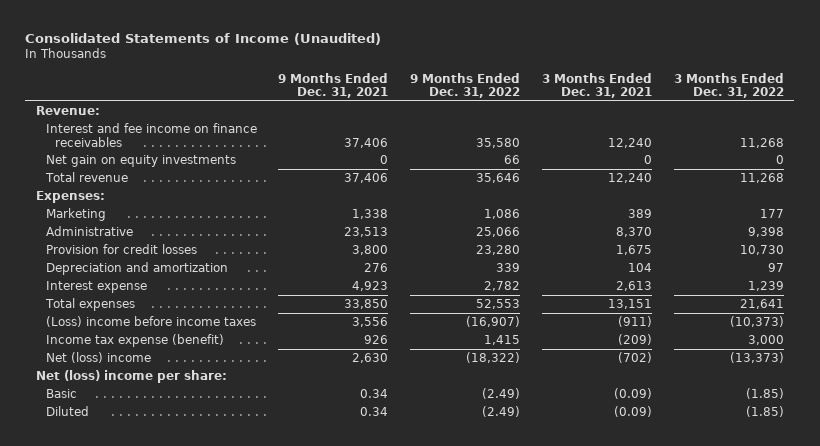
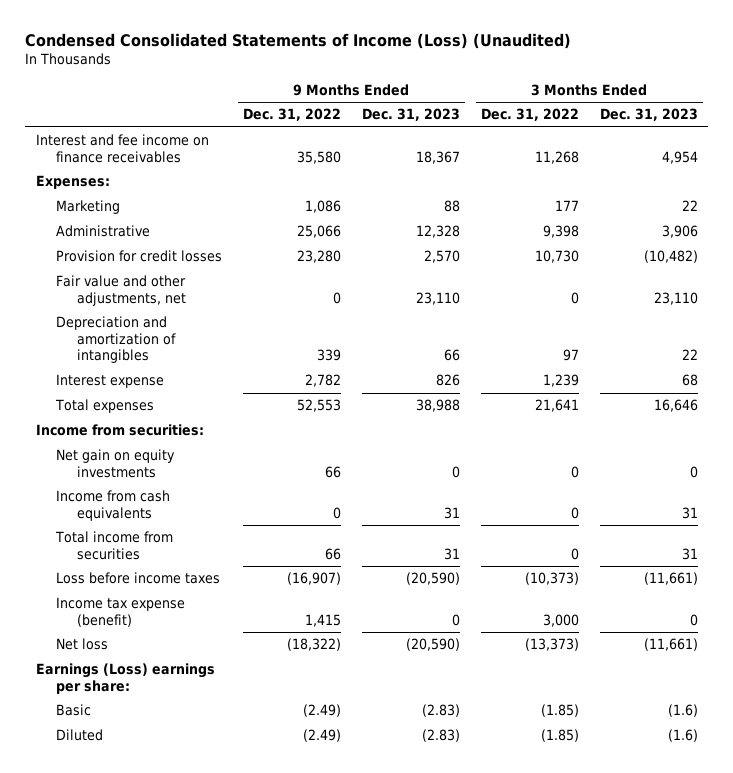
[25,32,382,45] Consolidated Statements of Income (Unaudited) -> [25,32,572,49] Condensed Consolidated Statements of Income (Loss) (Unaudited)
[278,72,389,99] 9 Months Ended Dec. 31, 2021 -> none
[541,72,652,99] 3 Months Ended Dec. 31, 2021 -> none
none -> [361,108,460,122] Dec. 31, 2023
none -> [599,108,698,122] Dec. 31, 2023
[36,106,101,116] Revenue: -> none
[44,172,128,183] Total revenue -> none
none -> [56,275,187,306] Fair value and other adjustments, net
[45,262,228,276] Depreciation and amortization -> [56,316,176,364] Depreciation and amortization of intangibles
none -> [35,424,204,437] Income from securities:
[45,155,236,168] Net gain on equity investments -> [56,449,176,478] Net gain on equity investments
none -> [56,490,171,521] Income from cash equivalents
none -> [55,531,174,560] Total income from securities
[45,316,256,328] (Loss) income before income taxes -> [56,572,221,585] Loss before income taxes
[45,352,151,364] Net (loss) income -> [56,638,109,651] Net loss
[36,370,228,384] Net (loss) income per share: -> [35,663,215,694] Earnings (Loss) earnings per share:

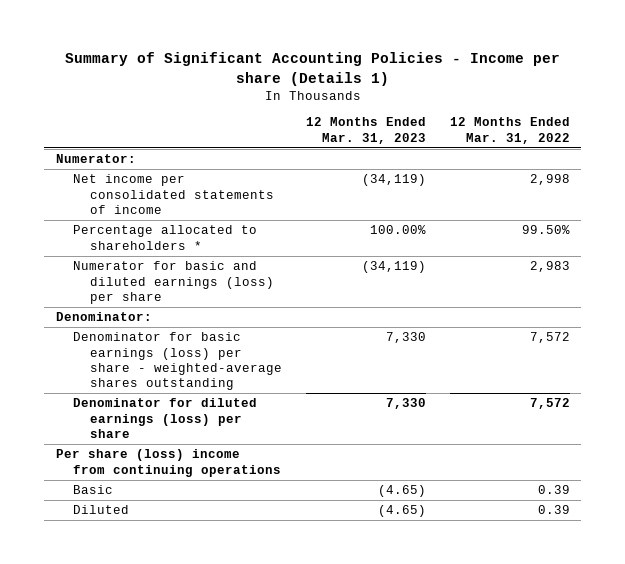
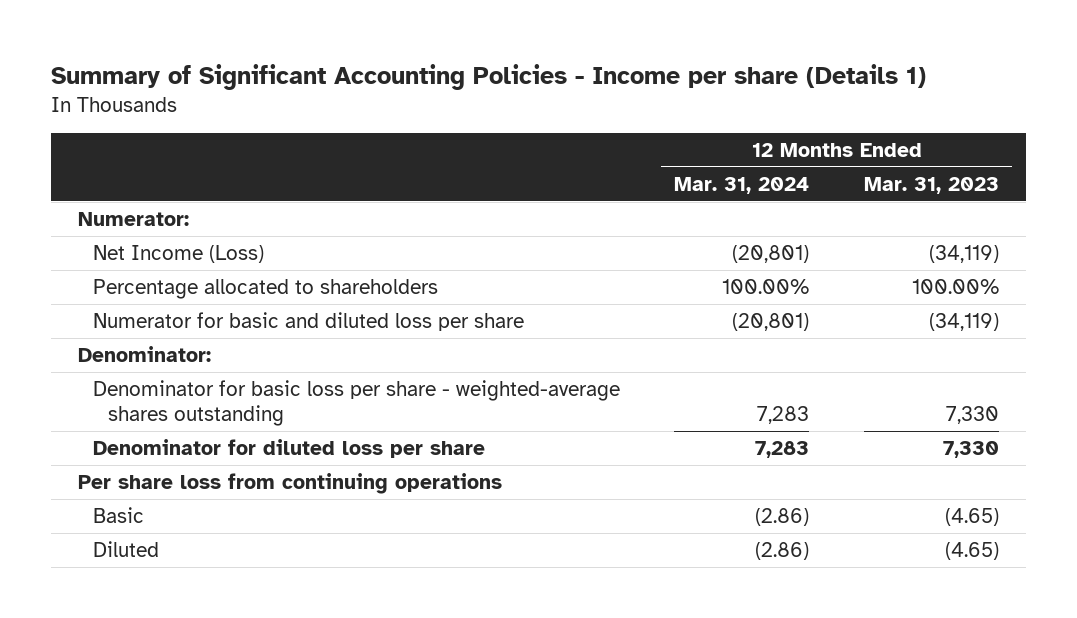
[449,117,570,144] 12 Months Ended Mar. 31, 2022 -> none
none -> [674,176,810,194] Mar. 31, 2024
[72,174,274,214] Net income per consolidated statements of income -> [93,244,265,263] Net Income (Loss)
[72,225,257,250] Percentage allocated to shareholders * -> [93,278,439,299] Percentage allocated to shareholders
[72,261,274,304] Numerator for basic and diluted earnings (loss) per share -> [93,311,525,331] Numerator for basic and diluted loss per share
[72,332,282,391] Denominator for basic earnings (loss) per share - weighted-average shares outstanding -> [93,379,621,427] Denominator for basic loss per share - weighted-average shares outstanding
[72,398,257,438] Denominator for diluted earnings (loss) per share -> [93,438,486,458] Denominator for diluted loss per share
[55,449,281,477] Per share (loss) income from continuing operations -> [78,472,503,494] Per share loss from continuing operations

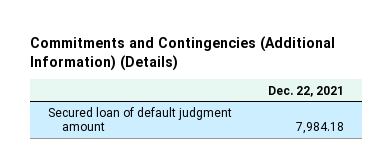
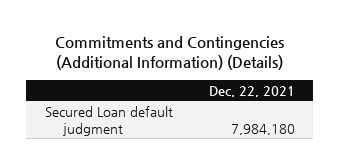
[47,107,232,132] Secured loan of default judgment amount -> [44,105,173,136] Secured Loan default judgment
[295,122,344,135] 7,984.18 -> [231,123,296,135] 7,984,180

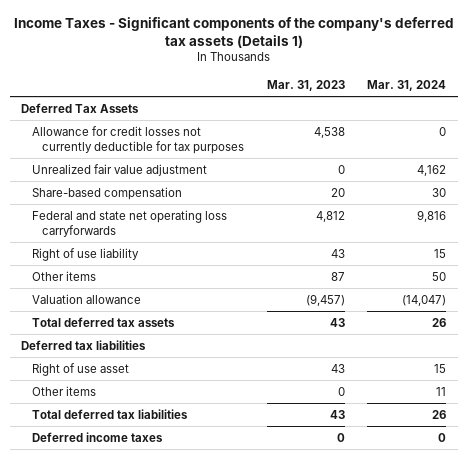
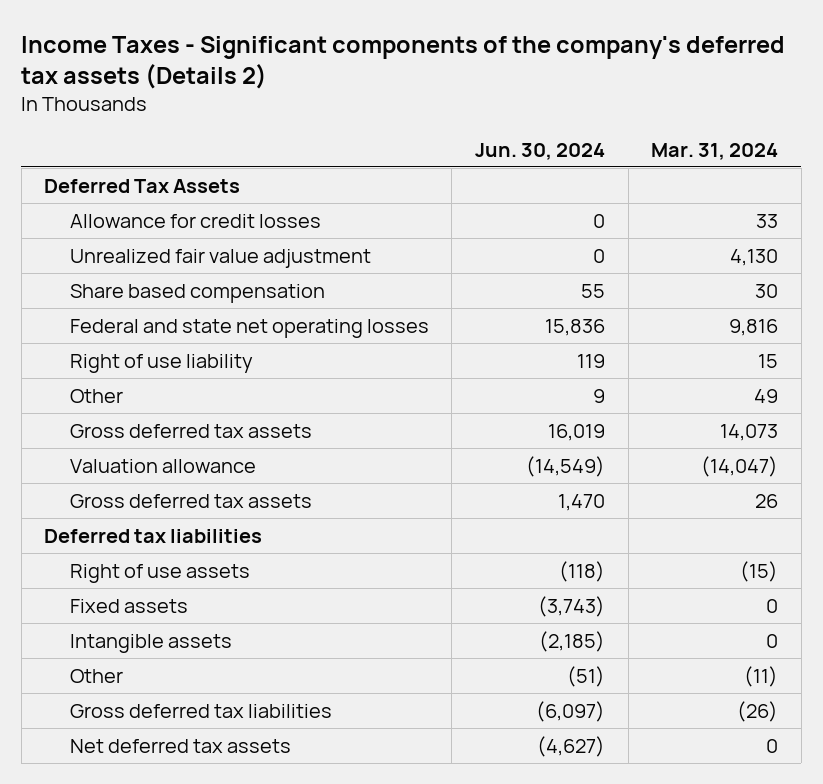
[13,16,454,48] Income Taxes - Significant components of the company's deferred tax assets (Details 1) -> [21,35,786,89] Income Taxes - Significant components of the company's deferred tax assets (Details 2)
[266,80,345,92] Mar. 31, 2023 -> none
none -> [474,142,605,160] Jun. 30, 2024
[31,125,245,154] Allowance for credit losses not currently deductible for tax purposes -> [69,213,321,228] Allowance for credit losses
[439,126,447,136] 0 -> [756,213,779,228] 33
[417,164,447,176] 4,162 -> [730,248,779,266] 4,130
[31,186,182,200] Share-based compensation -> [69,283,325,303] Share based compensation
[31,209,227,237] Federal and state net operating loss carryforwards -> [69,318,429,338] Federal and state net operating losses
[31,270,96,281] Other items -> [69,388,123,403] Other
[432,271,447,281] 50 -> [754,388,779,403] 49
none -> [69,423,312,438] Gross deferred tax assets
[31,316,175,327] Total deferred tax assets -> [69,493,312,508] Gross deferred tax assets
[31,362,129,376] Right of use asset -> [69,563,250,583] Right of use assets
[434,363,447,373] 15 -> [740,560,779,582] (15)
none -> [69,598,188,613] Fixed assets
none -> [69,633,232,653] Intangible assets
[31,385,96,396] Other items -> [69,668,123,683] Other
[436,386,447,396] 11 -> [744,665,779,687] (11)
[31,408,188,419] Total deferred tax liabilities -> [69,703,332,718] Gross deferred tax liabilities
[432,409,447,419] 26 -> [737,700,779,722] (26)
[31,431,163,442] Deferred income taxes -> [69,738,291,753] Net deferred tax assets

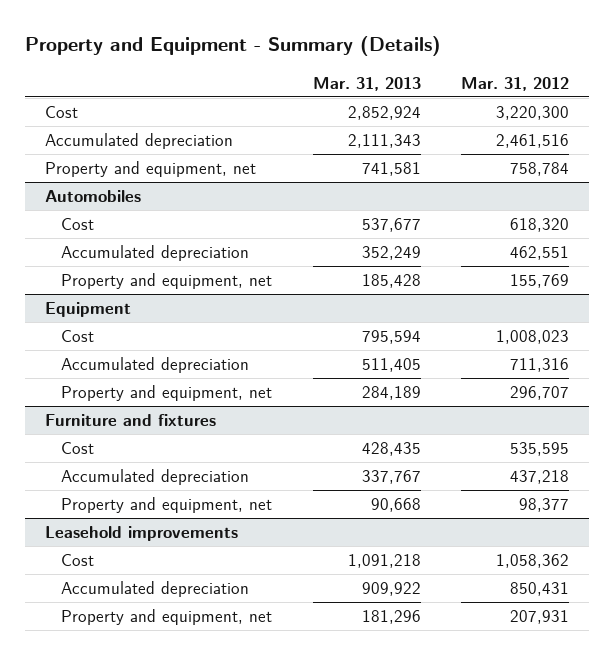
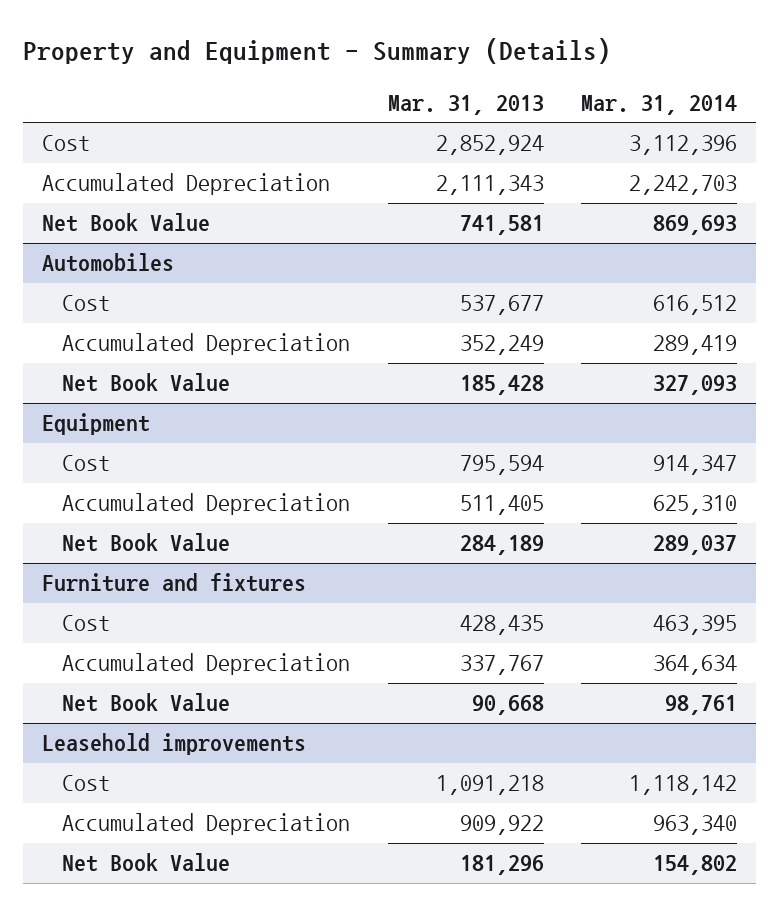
[460,76,569,91] Mar. 31, 2012 -> none
none -> [581,94,738,115] Mar. 31, 2014
[44,133,233,150] Accumulated depreciation -> [41,173,330,196] Accumulated Depreciation
[44,161,256,178] Property and equipment, net -> [41,213,210,233] Net Book Value
[61,245,250,262] Accumulated depreciation -> [61,333,350,356] Accumulated Depreciation
[61,273,273,290] Property and equipment, net -> [61,373,230,393] Net Book Value
[61,357,250,374] Accumulated depreciation -> [61,493,350,516] Accumulated Depreciation
[61,385,273,402] Property and equipment, net -> [61,533,230,553] Net Book Value
[61,469,250,486] Accumulated depreciation -> [61,653,350,676] Accumulated Depreciation
[61,497,273,514] Property and equipment, net -> [61,693,230,713] Net Book Value
[61,581,250,598] Accumulated depreciation -> [61,813,350,836] Accumulated Depreciation
[61,609,273,626] Property and equipment, net -> [61,853,230,873] Net Book Value

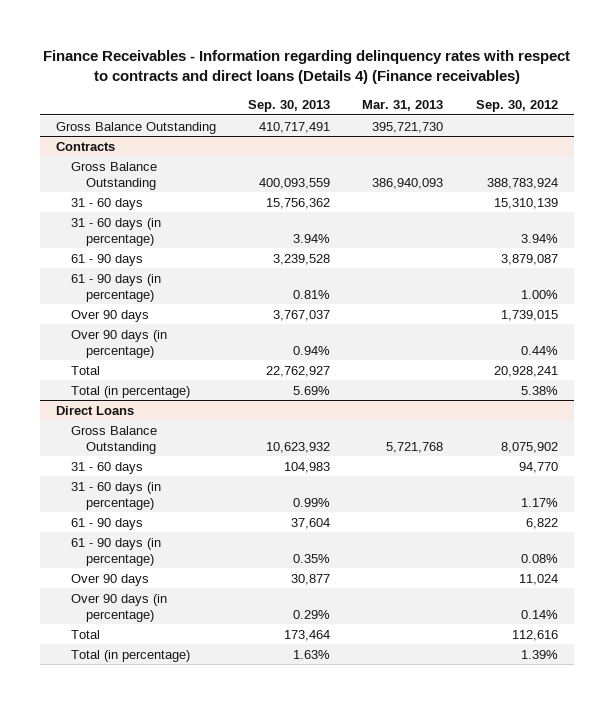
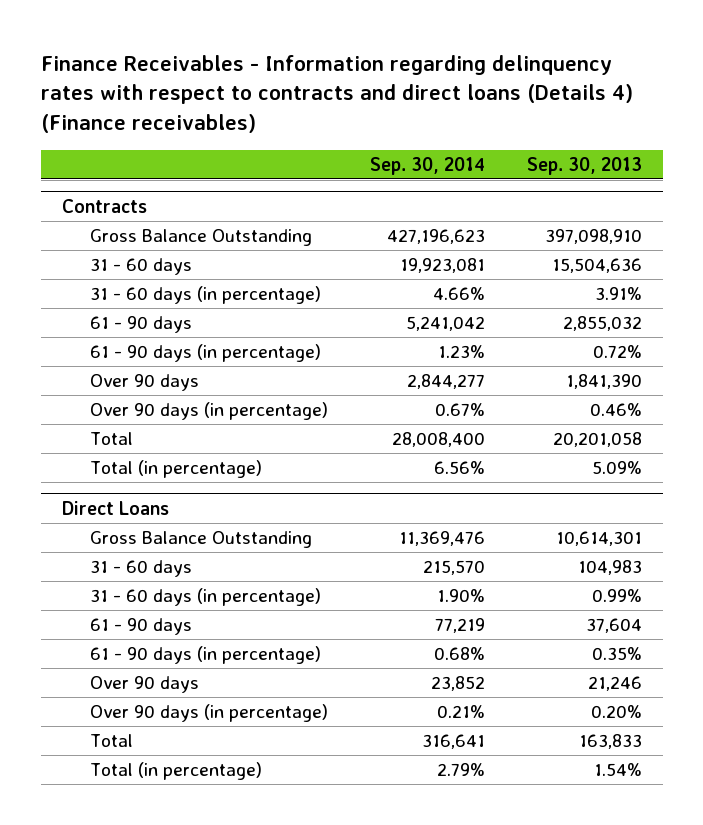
[362,100,444,112] Mar. 31, 2013 -> none
[475,100,558,113] Sep. 30, 2012 -> none
none -> [370,156,486,175] Sep. 30, 2014
[56,121,217,134] Gross Balance Outstanding -> none
[259,177,331,189] 400,093,559 -> [544,229,642,245] 397,098,910
[266,197,331,209] 15,756,362 -> [551,258,642,274] 15,504,636
[293,233,331,243] 3.94% -> [594,287,642,301] 3.91%
[273,253,331,265] 3,239,528 -> [562,316,642,332] 2,855,032
[293,289,331,299] 0.81% -> [592,345,642,359] 0.72%
[273,309,331,321] 3,767,037 -> [565,374,642,390] 1,841,390
[293,345,331,355] 0.94% -> [589,403,642,417] 0.46%
[266,365,331,377] 22,762,927 -> [552,432,642,448] 20,201,058
[293,385,331,395] 5.69% -> [591,461,642,475] 5.09%
[266,441,331,453] 10,623,932 -> [555,531,642,547] 10,614,301
[291,573,331,585] 30,877 -> [587,676,642,692] 21,246
[293,609,331,619] 0.29% -> [590,705,642,719] 0.20%
[284,629,331,641] 173,464 -> [578,734,642,750] 163,833
[293,649,331,659] 1.63% -> [593,763,642,777] 1.54%

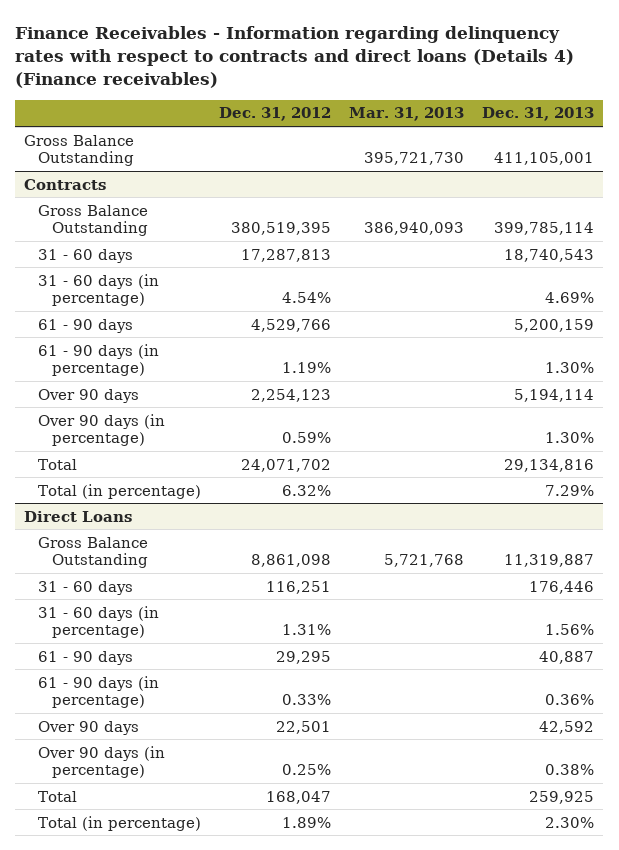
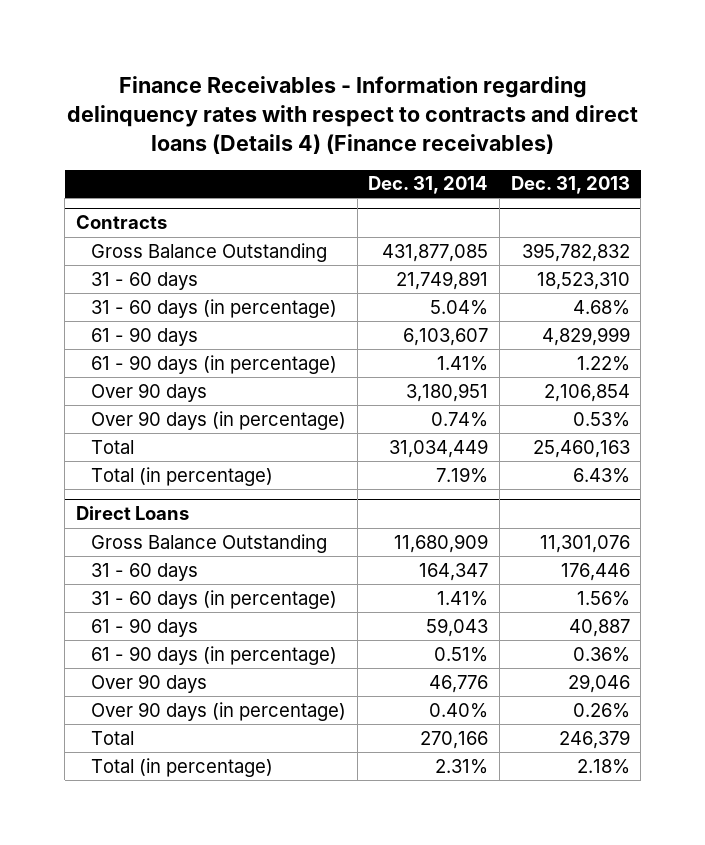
[219,107,332,122] Dec. 31, 2012 -> none
[349,107,465,122] Mar. 31, 2013 -> none
none -> [368,176,489,195] Dec. 31, 2014
[24,134,135,167] Gross Balance Outstanding -> none
[494,222,595,236] 399,785,114 -> [521,242,630,262] 395,782,832
[504,248,595,262] 18,740,543 -> [536,271,630,290] 18,523,310
[545,292,595,304] 4.69% -> [572,299,630,315] 4.68%
[514,318,595,332] 5,200,159 -> [541,326,630,346] 4,829,999
[545,362,595,374] 1.30% -> [576,355,630,371] 1.22%
[514,388,595,402] 5,194,114 -> [543,383,630,402] 2,106,854
[545,432,595,444] 1.30% -> [572,411,630,427] 0.53%
[504,458,595,472] 29,134,816 -> [532,439,630,458] 25,460,163
[545,484,595,496] 7.29% -> [572,467,630,483] 6.43%
[504,554,595,568] 11,319,887 -> [539,534,630,553] 11,301,076
[539,720,595,734] 42,592 -> [567,673,630,693] 29,046
[545,764,595,776] 0.38% -> [572,702,630,718] 0.26%
[529,790,595,804] 259,925 -> [558,729,630,749] 246,379
[545,816,595,828] 2.30% -> [576,758,630,774] 2.18%

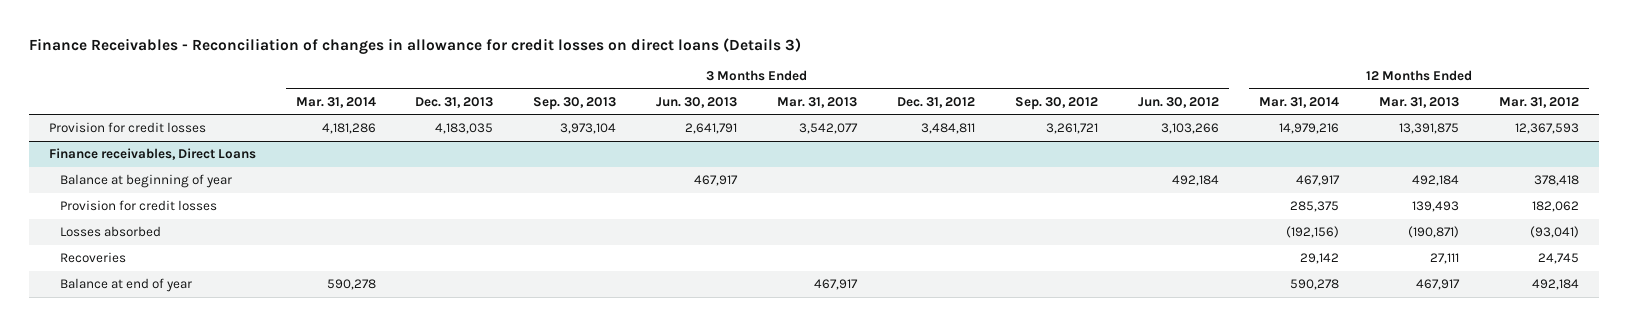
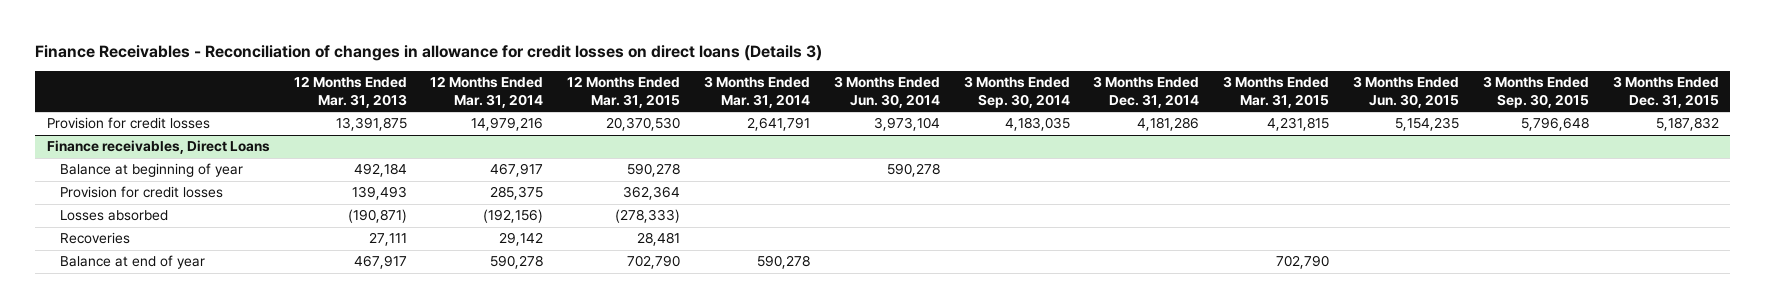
[415,96,494,108] Dec. 31, 2013 -> none
[533,96,617,110] Sep. 30, 2013 -> none
[656,96,738,108] Jun. 30, 2013 -> none
[777,96,858,108] Mar. 31, 2013 -> none
[897,96,976,108] Dec. 31, 2012 -> none
[1015,96,1099,110] Sep. 30, 2012 -> none
[1138,96,1220,108] Jun. 30, 2012 -> none
[1498,96,1579,108] Mar. 31, 2012 -> none
none -> [567,76,681,108] 12 Months Ended Mar. 31, 2015
none -> [833,76,940,108] 3 Months Ended Jun. 30, 2014
none -> [963,76,1070,108] 3 Months Ended Sep. 30, 2014
none -> [1093,76,1200,108] 3 Months Ended Dec. 31, 2014
none -> [1223,76,1330,108] 3 Months Ended Mar. 31, 2015
none -> [1352,76,1459,108] 3 Months Ended Jun. 30, 2015
none -> [1482,76,1589,108] 3 Months Ended Sep. 30, 2015
none -> [1612,76,1719,108] 3 Months Ended Dec. 31, 2015
[321,123,376,135] 4,181,286 -> [746,117,810,132] 2,641,791

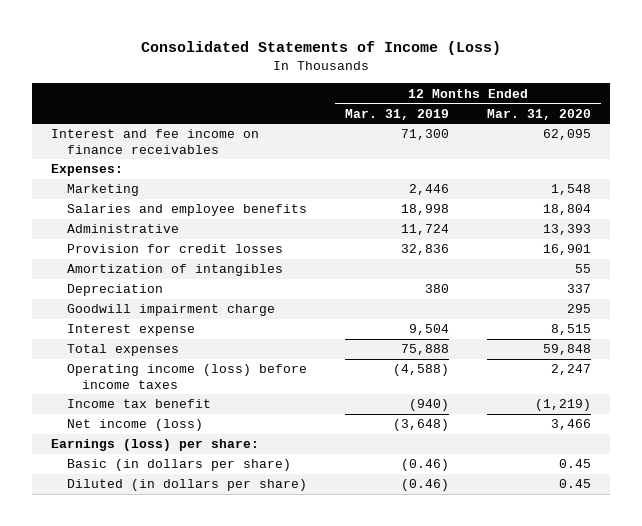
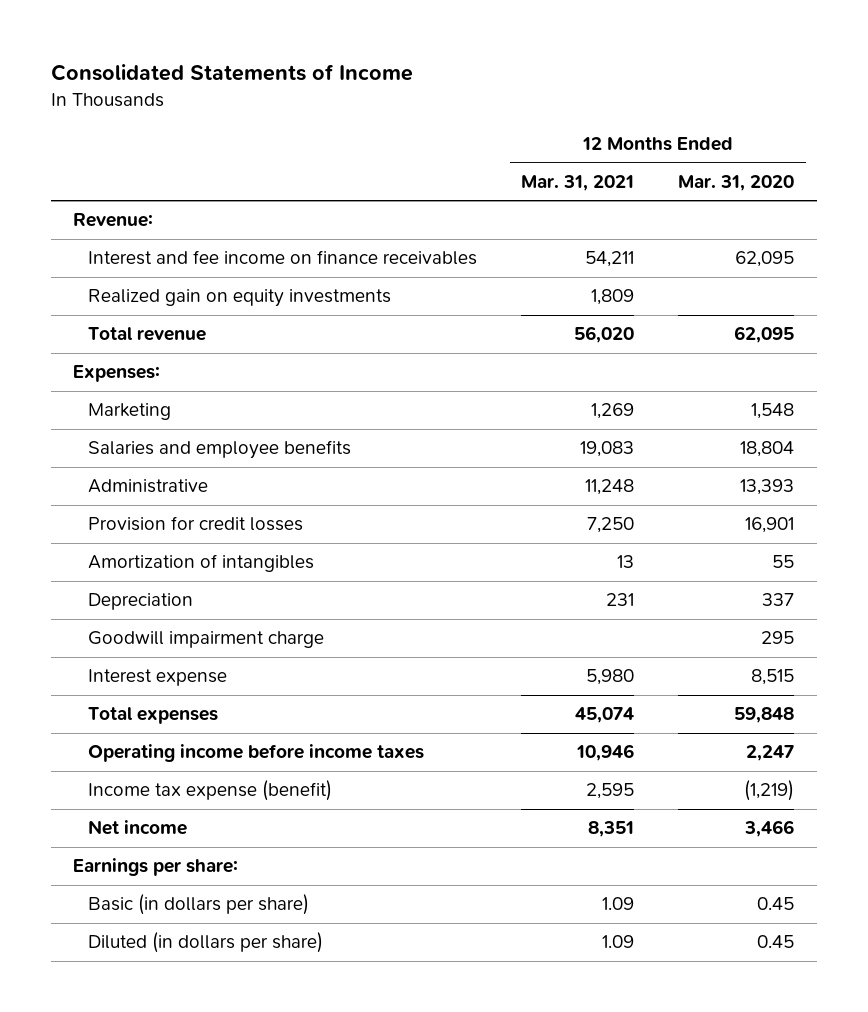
[141,41,502,56] Consolidated Statements of Income (Loss) -> [51,64,414,82] Consolidated Statements of Income
[344,108,449,120] Mar. 31, 2019 -> none
none -> [521,174,635,191] Mar. 31, 2021
none -> [73,213,154,228] Revenue:
none -> [88,289,392,308] Realized gain on equity investments
none -> [88,327,207,342] Total revenue
[66,364,307,389] Operating income (loss) before income taxes -> [88,744,425,763] Operating income before income taxes
[66,399,211,409] Income tax benefit -> [88,780,333,802] Income tax expense (benefit)
[66,419,203,432] Net income (loss) -> [88,820,188,836] Net income
[51,439,260,452] Earnings (loss) per share: -> [73,858,239,877] Earnings per share:

